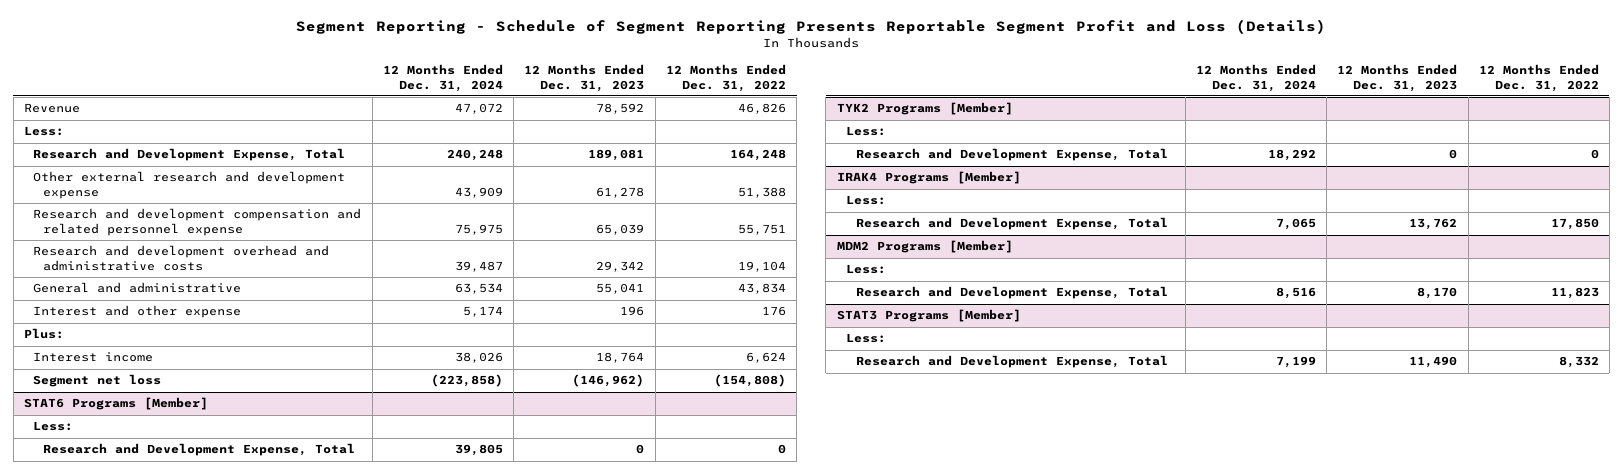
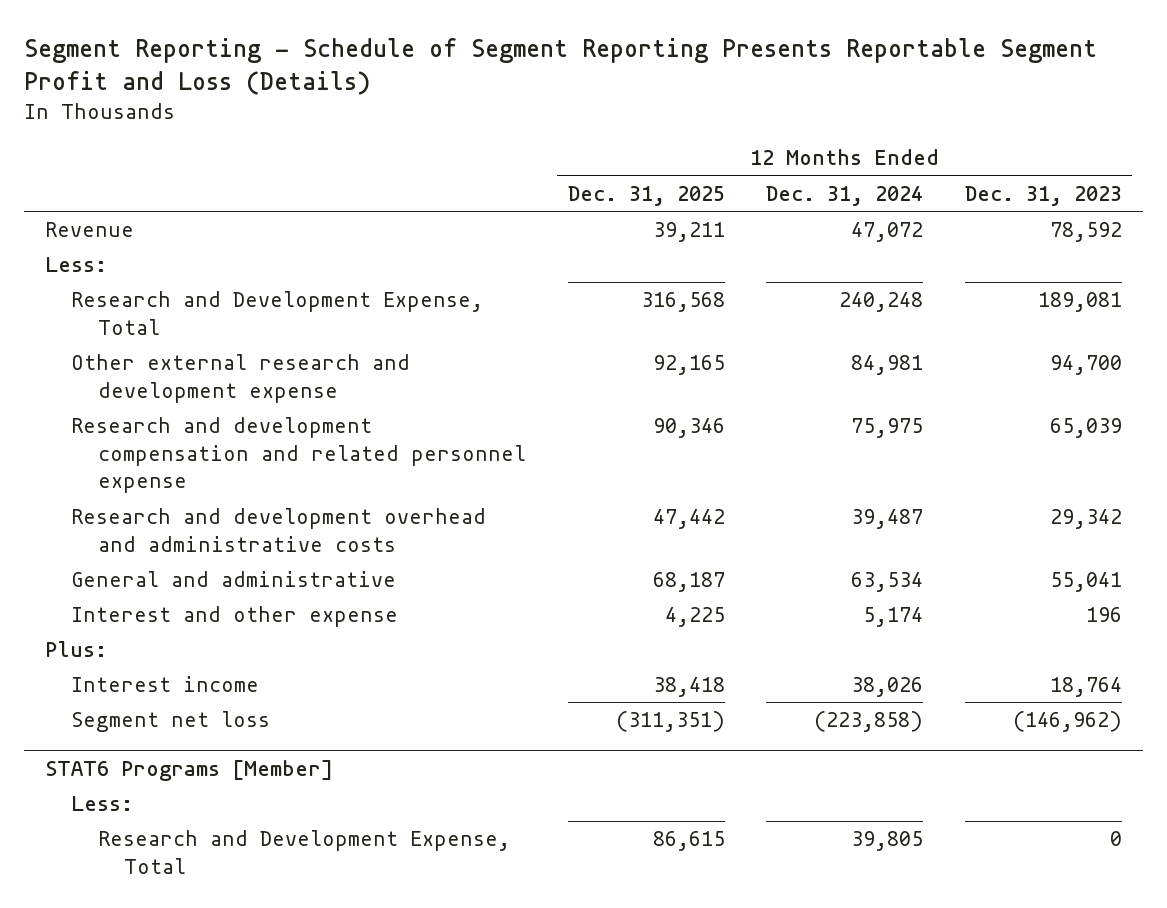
[665,64,786,92] 12 Months Ended Dec. 31, 2022 -> none
none -> [567,185,725,206] Dec. 31, 2025
[454,186,503,198] 43,909 -> [851,355,924,376] 84,981
[596,186,645,198] 61,278 -> [1049,355,1122,376] 94,700
[836,102,1013,116] TYK2 Programs [Member] -> none
[846,126,887,137] Less: -> none
[855,148,1168,162] Research and Development Expense, Total -> none
[836,171,1021,185] IRAK4 Programs [Member] -> none
[846,195,887,206] Less: -> none
[855,217,1168,231] Research and Development Expense, Total -> none
[836,240,1013,254] MDM2 Programs [Member] -> none
[846,264,887,275] Less: -> none
[855,286,1168,300] Research and Development Expense, Total -> none
[836,309,1021,323] STAT3 Programs [Member] -> none
[846,333,887,344] Less: -> none
[855,355,1168,369] Research and Development Expense, Total -> none

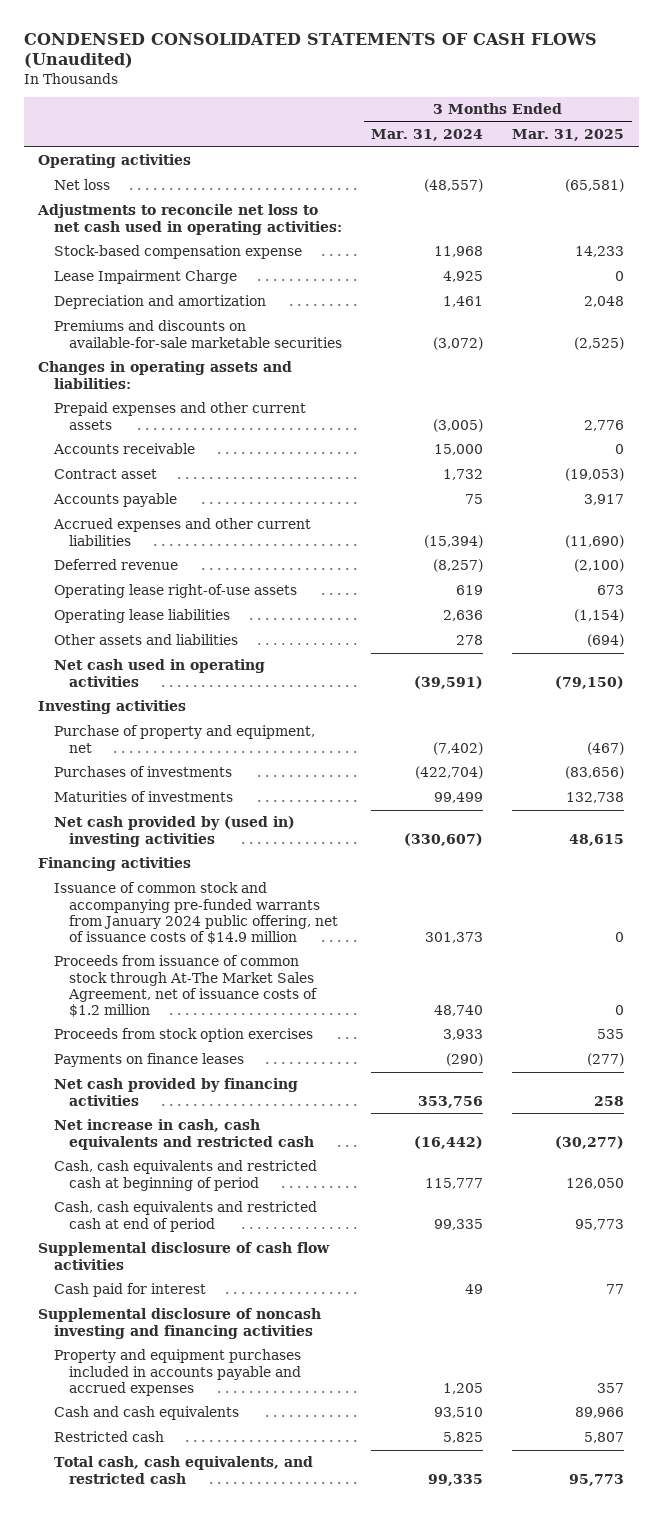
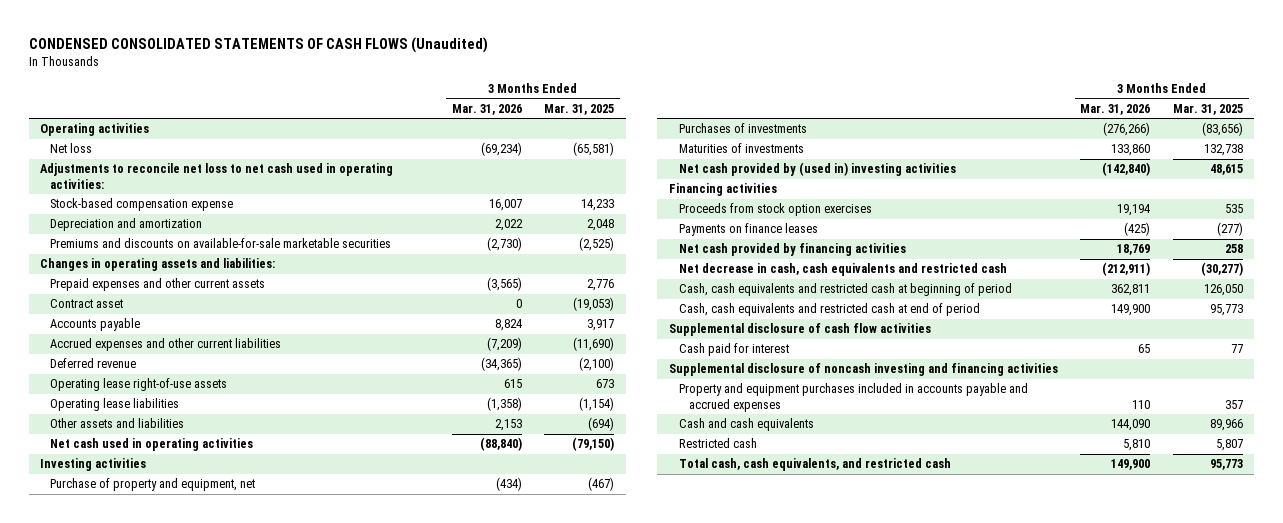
[371,129,484,142] Mar. 31, 2024 -> none
none -> [451,103,522,115] Mar. 31, 2026
[53,270,237,285] Lease Impairment Charge -> none
[52,443,195,455] Accounts receivable -> none
[53,882,339,945] Issuance of common stock and accompanying pre-funded warrants from January 2024 public offering, net of issuance costs of $14.9 million -> none
[53,955,319,1018] Proceeds from issuance of common stock through At-The Market Sales Agreement, net of issuance costs of $1.2 million -> none
[53,1119,315,1150] Net increase in cash, cash equivalents and restricted cash -> [678,263,1007,277] Net decrease in cash, cash equivalents and restricted cash

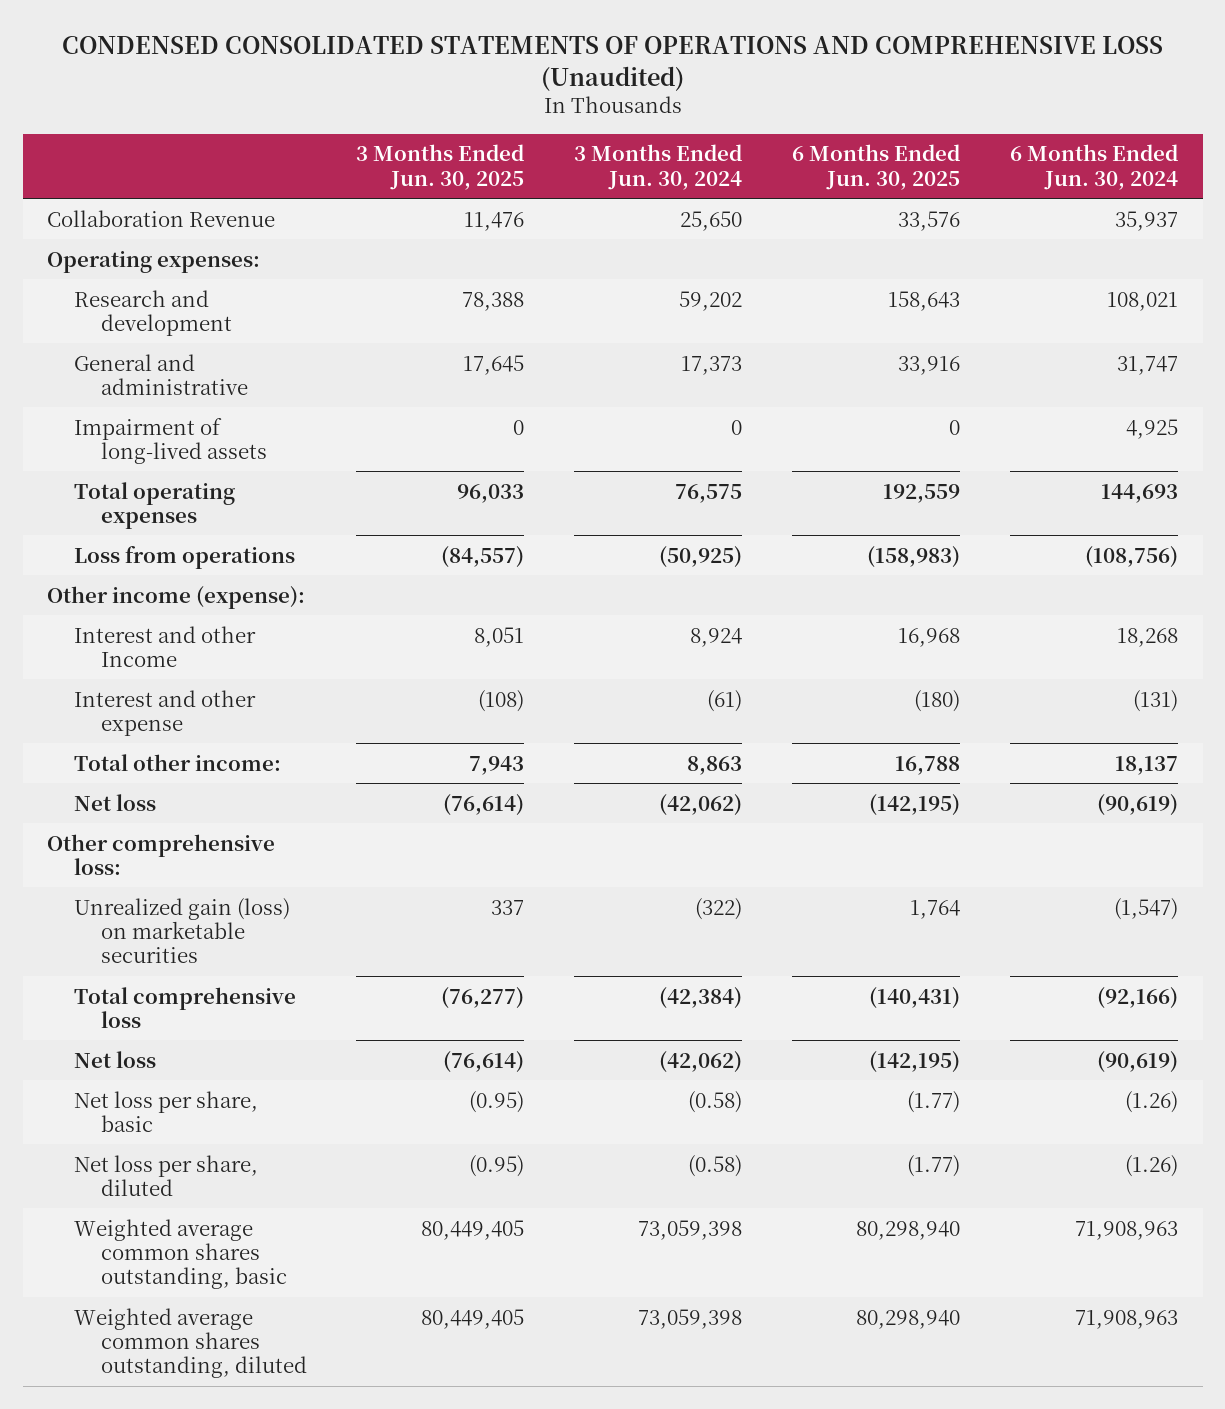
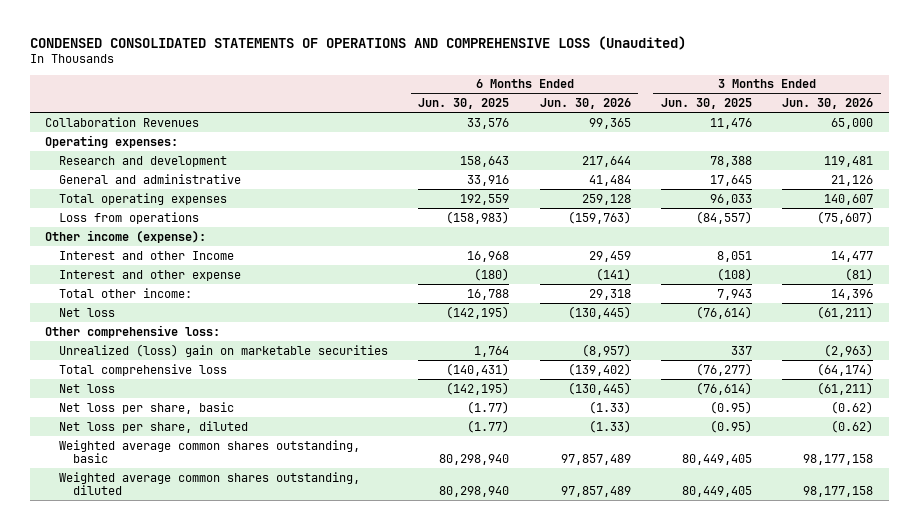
[574,144,743,190] 3 Months Ended Jun. 30, 2024 -> none
[1010,144,1179,190] 6 Months Ended Jun. 30, 2024 -> none
none -> [539,97,631,109] Jun. 30, 2026
none -> [782,97,874,109] Jun. 30, 2026
[47,209,276,227] Collaboration Revenue -> [44,116,199,127] Collaboration Revenues
[74,417,267,464] Impairment of long-lived assets -> none
[74,897,291,963] Unrealized gain (loss) on marketable securities -> [59,343,389,357] Unrealized (loss) gain on marketable securities

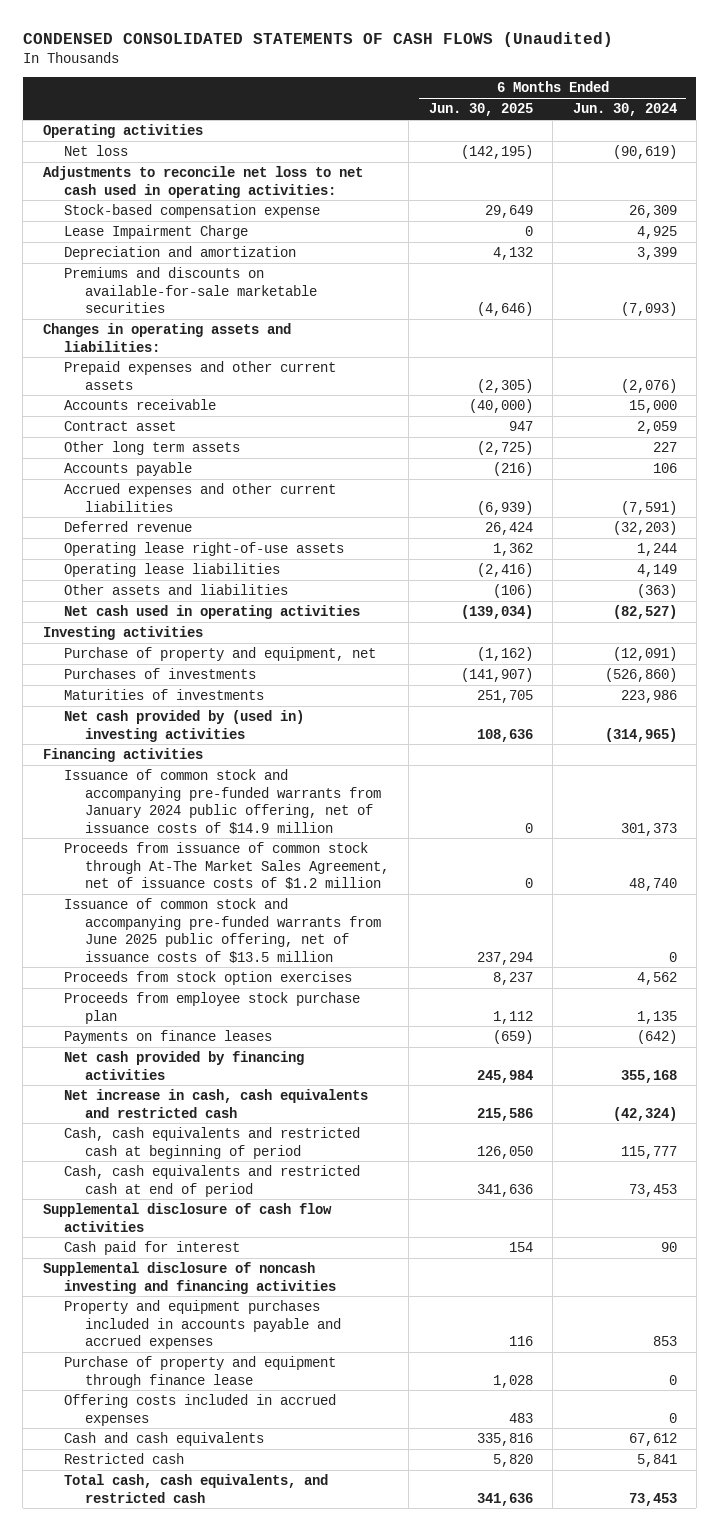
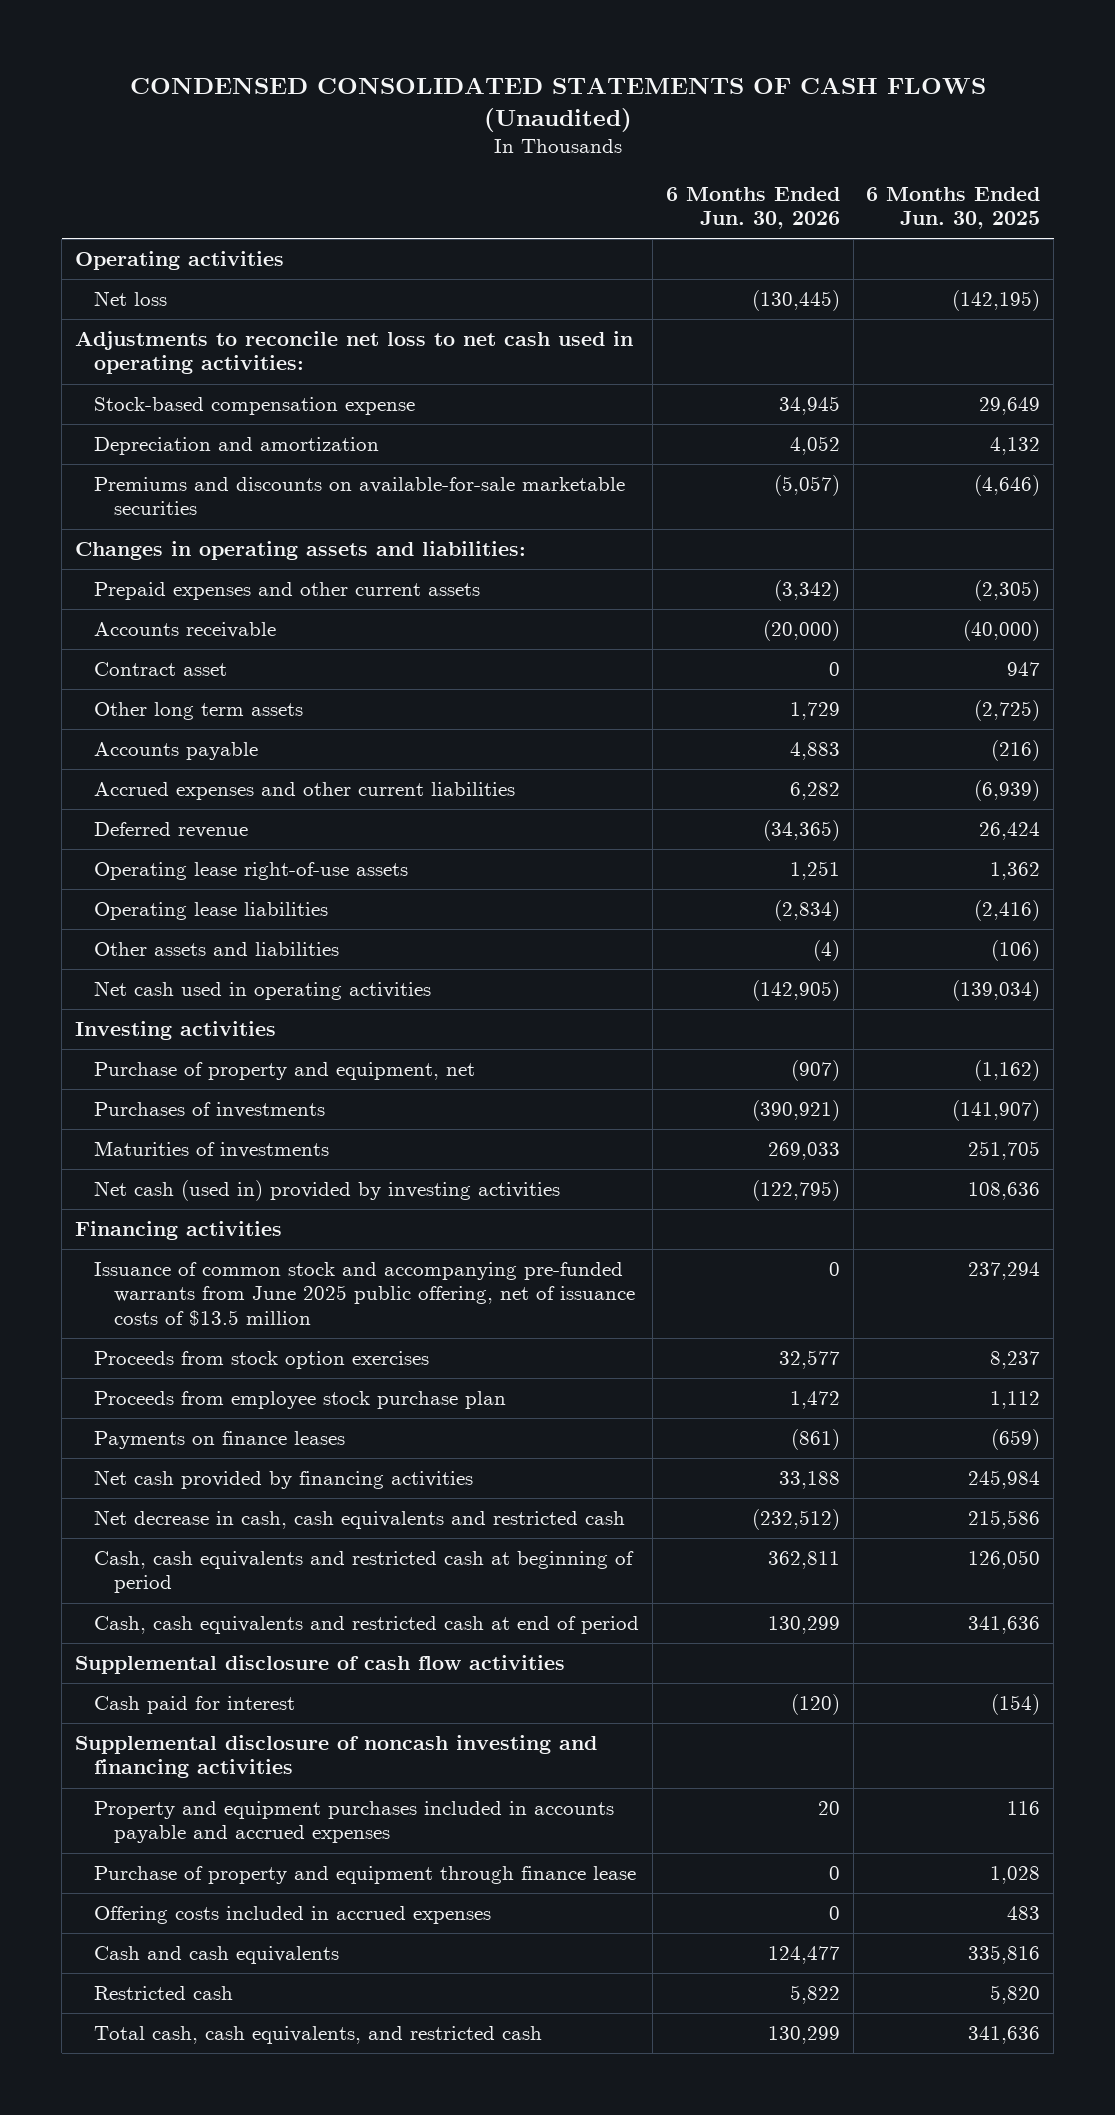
[572,103,677,117] Jun. 30, 2024 -> none
none -> [665,187,840,230] 6 Months Ended Jun. 30, 2026
[63,225,248,240] Lease Impairment Charge -> none
[63,710,304,742] Net cash provided by (used in) investing activities -> [94,1180,561,1202] Net cash (used in) provided by investing activities
[63,769,381,834] Issuance of common stock and accompanying pre-funded warrants from January 2024 public offering, net of issuance costs of $14.9 million -> none
[63,842,389,890] Proceeds from issuance of common stock through At-The Market Sales Agreement, net of issuance costs of $1.2 million -> none
[63,1089,368,1118] Net increase in cash, cash equivalents and restricted cash -> [94,1510,626,1530] Net decrease in cash, cash equivalents and restricted cash
[508,1242,533,1253] 154 -> [991,1694,1041,1716] (154)

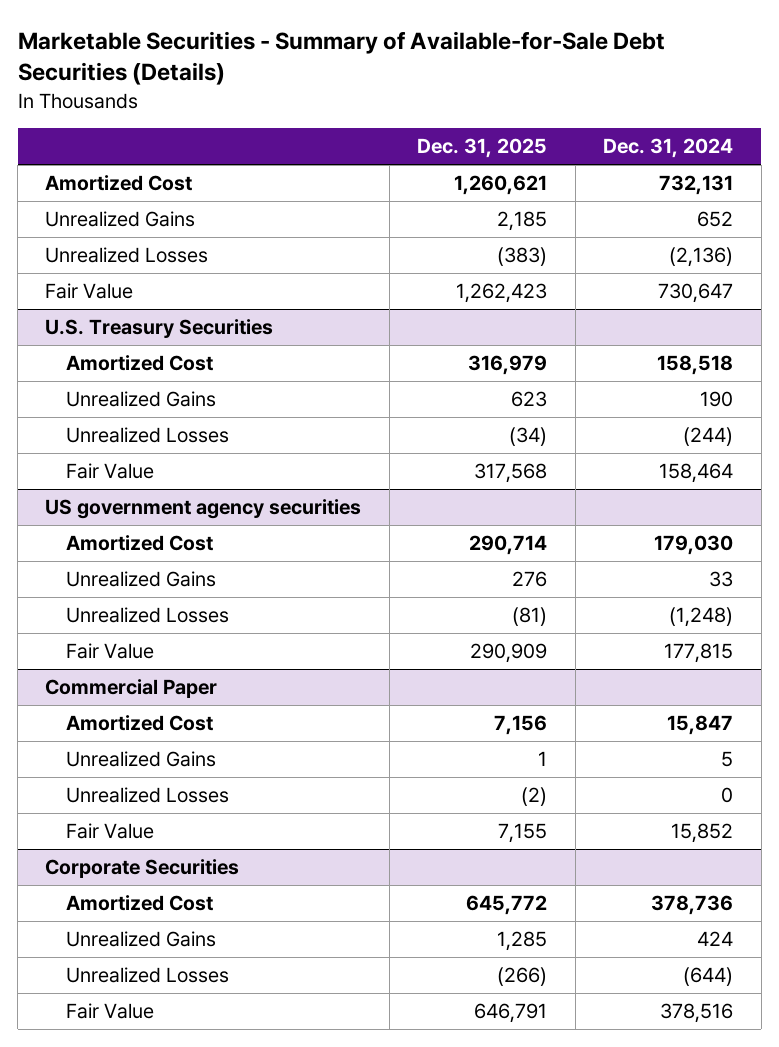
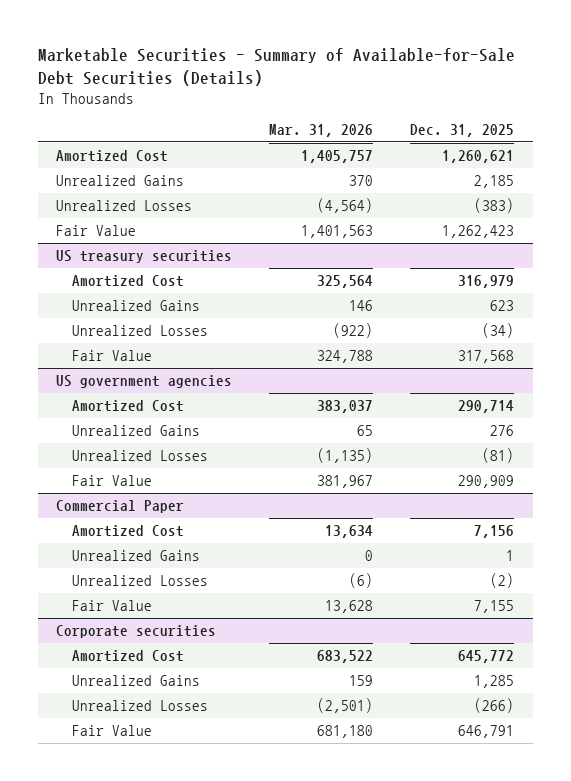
[603,138,734,159] Dec. 31, 2024 -> none
none -> [269,124,374,138] Mar. 31, 2026
[45,319,274,339] U.S. Treasury Securities -> [56,249,233,263] US treasury securities
[45,499,362,520] US government agency securities -> [56,374,233,388] US government agencies
[45,859,240,879] Corporate Securities -> [56,624,217,638] Corporate securities

